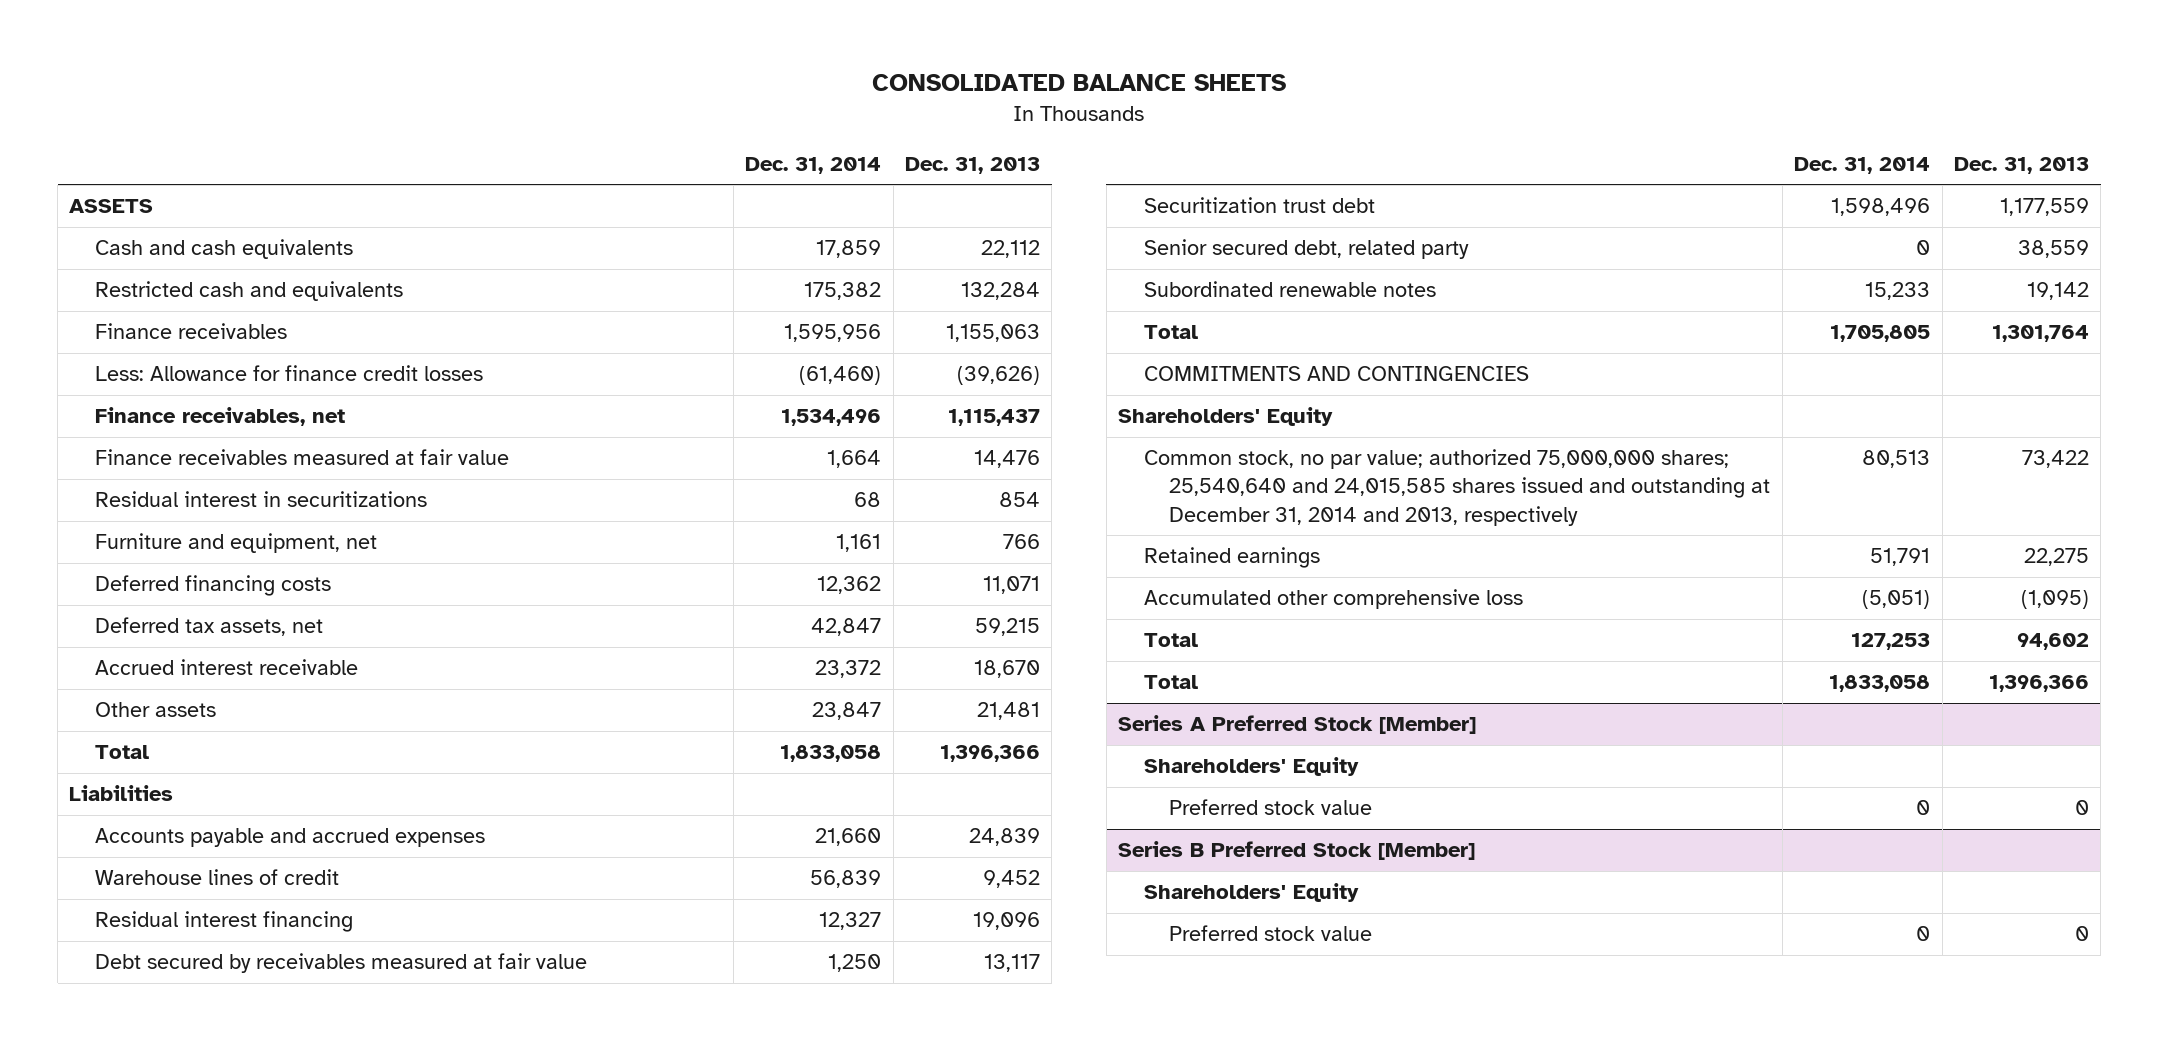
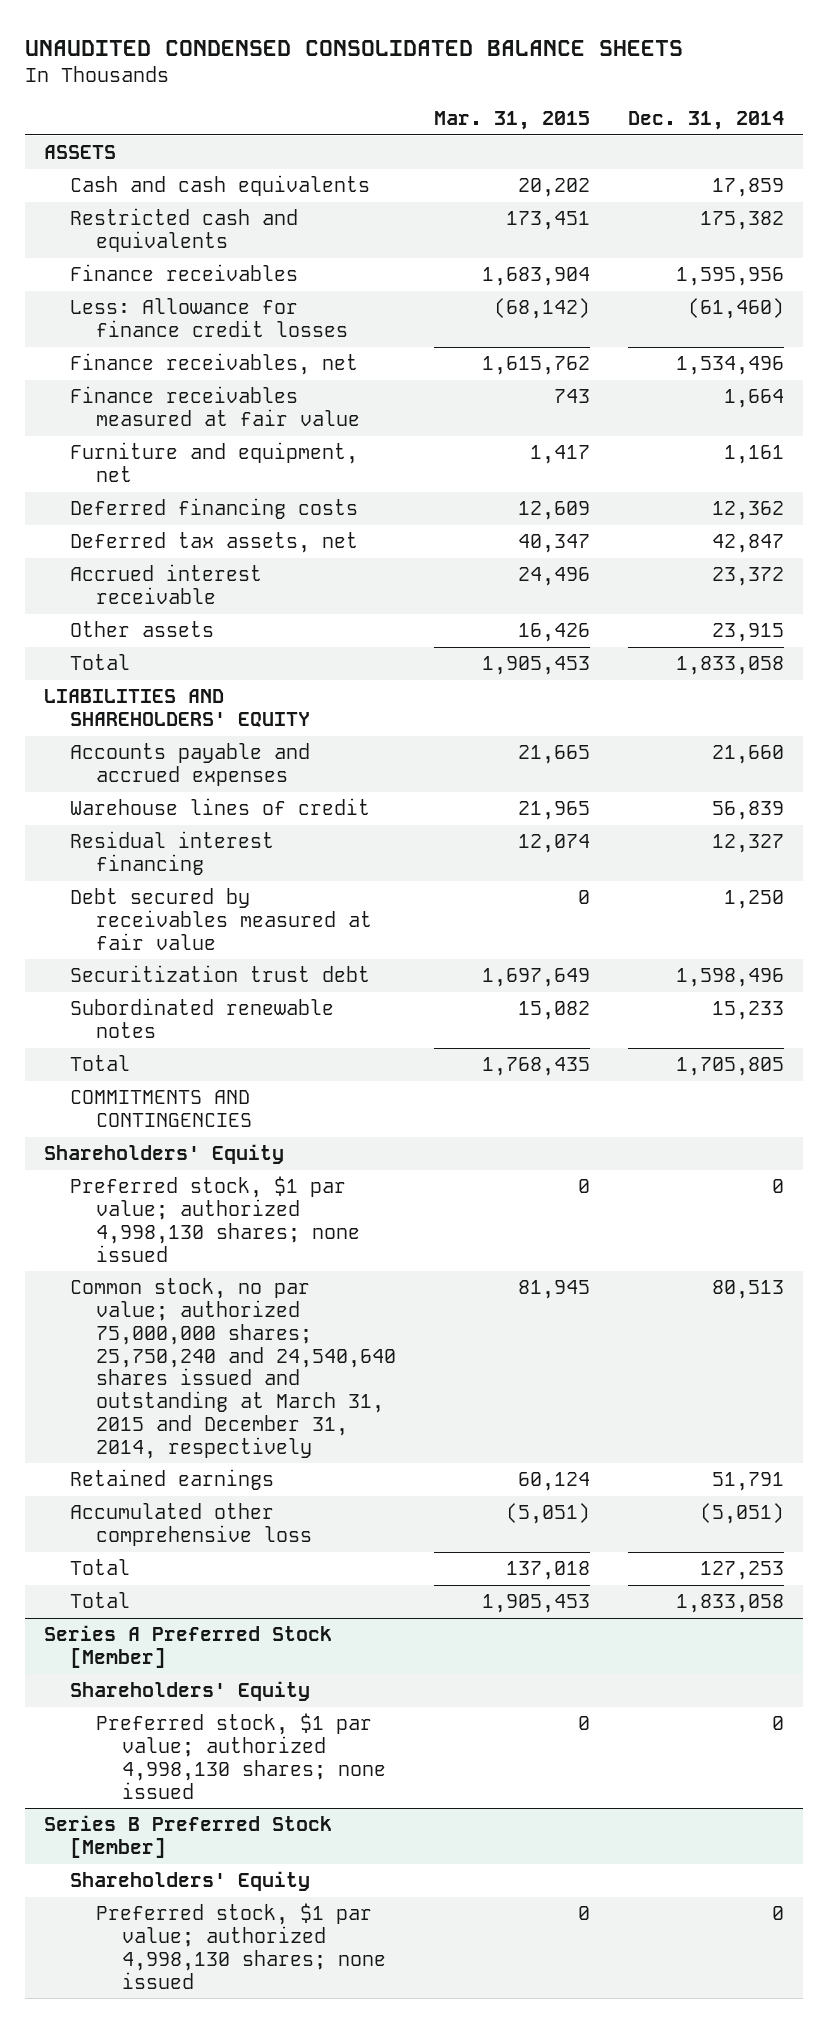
[872,74,1287,92] CONSOLIDATED BALANCE SHEETS -> [25,39,684,56] UNAUDITED CONDENSED CONSOLIDATED BALANCE SHEETS
[905,156,1041,174] Dec. 31, 2013 -> none
none -> [434,111,591,131] Mar. 31, 2015
[94,491,427,508] Residual interest in securitizations -> none
[812,702,882,721] 23,847 -> [712,623,785,643] 23,915
[69,785,174,802] Liabilities -> none
none -> [44,689,311,728] LIABILITIES AND SHAREHOLDERS' EQUITY
[1143,239,1469,260] Senior secured debt, related party -> none
none -> [70,1176,360,1262] Preferred stock, $1 par value; authorized 4,998,130 shares; none issued
[1143,449,1771,526] Common stock, no par value; authorized 75,000,000 shares; 25,540,640 and 24,015,585 shares issued and outstanding at December 31, 2014 and 2013, respectively -> [70,1278,396,1459] Common stock, no par value; authorized 75,000,000 shares; 25,750,240 and 24,540,640 shares issued and outstanding at March 31, 2015 and December 31, 2014, respectively
[1169,799,1373,816] Preferred stock value -> [95,1713,386,1799] Preferred stock, $1 par value; authorized 4,998,130 shares; none issued
[1169,925,1373,942] Preferred stock value -> [95,1903,386,1989] Preferred stock, $1 par value; authorized 4,998,130 shares; none issued

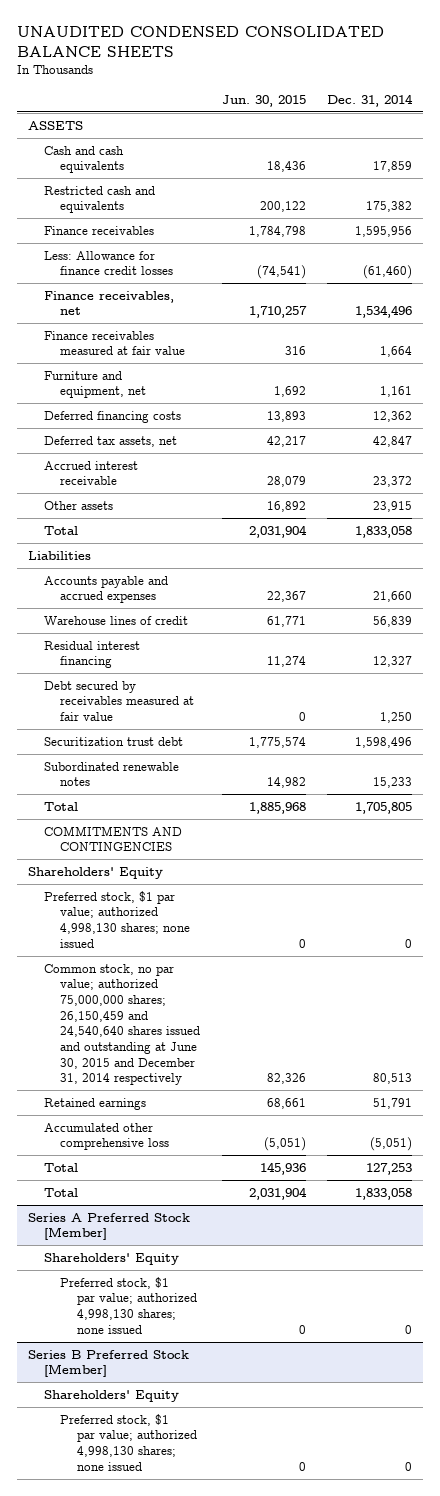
[434,111,591,131] Mar. 31, 2015 -> none
none -> [221,95,306,108] Jun. 30, 2015
[44,689,311,728] LIABILITIES AND SHAREHOLDERS' EQUITY -> none
none -> [27,550,91,560] Liabilities
[70,1278,396,1459] Common stock, no par value; authorized 75,000,000 shares; 25,750,240 and 24,540,640 shares issued and outstanding at March 31, 2015 and December 31, 2014, respectively -> [44,963,201,1086] Common stock, no par value; authorized 75,000,000 shares; 26,150,459 and 24,540,640 shares issued and outstanding at June 30, 2015 and December 31, 2014 respectively

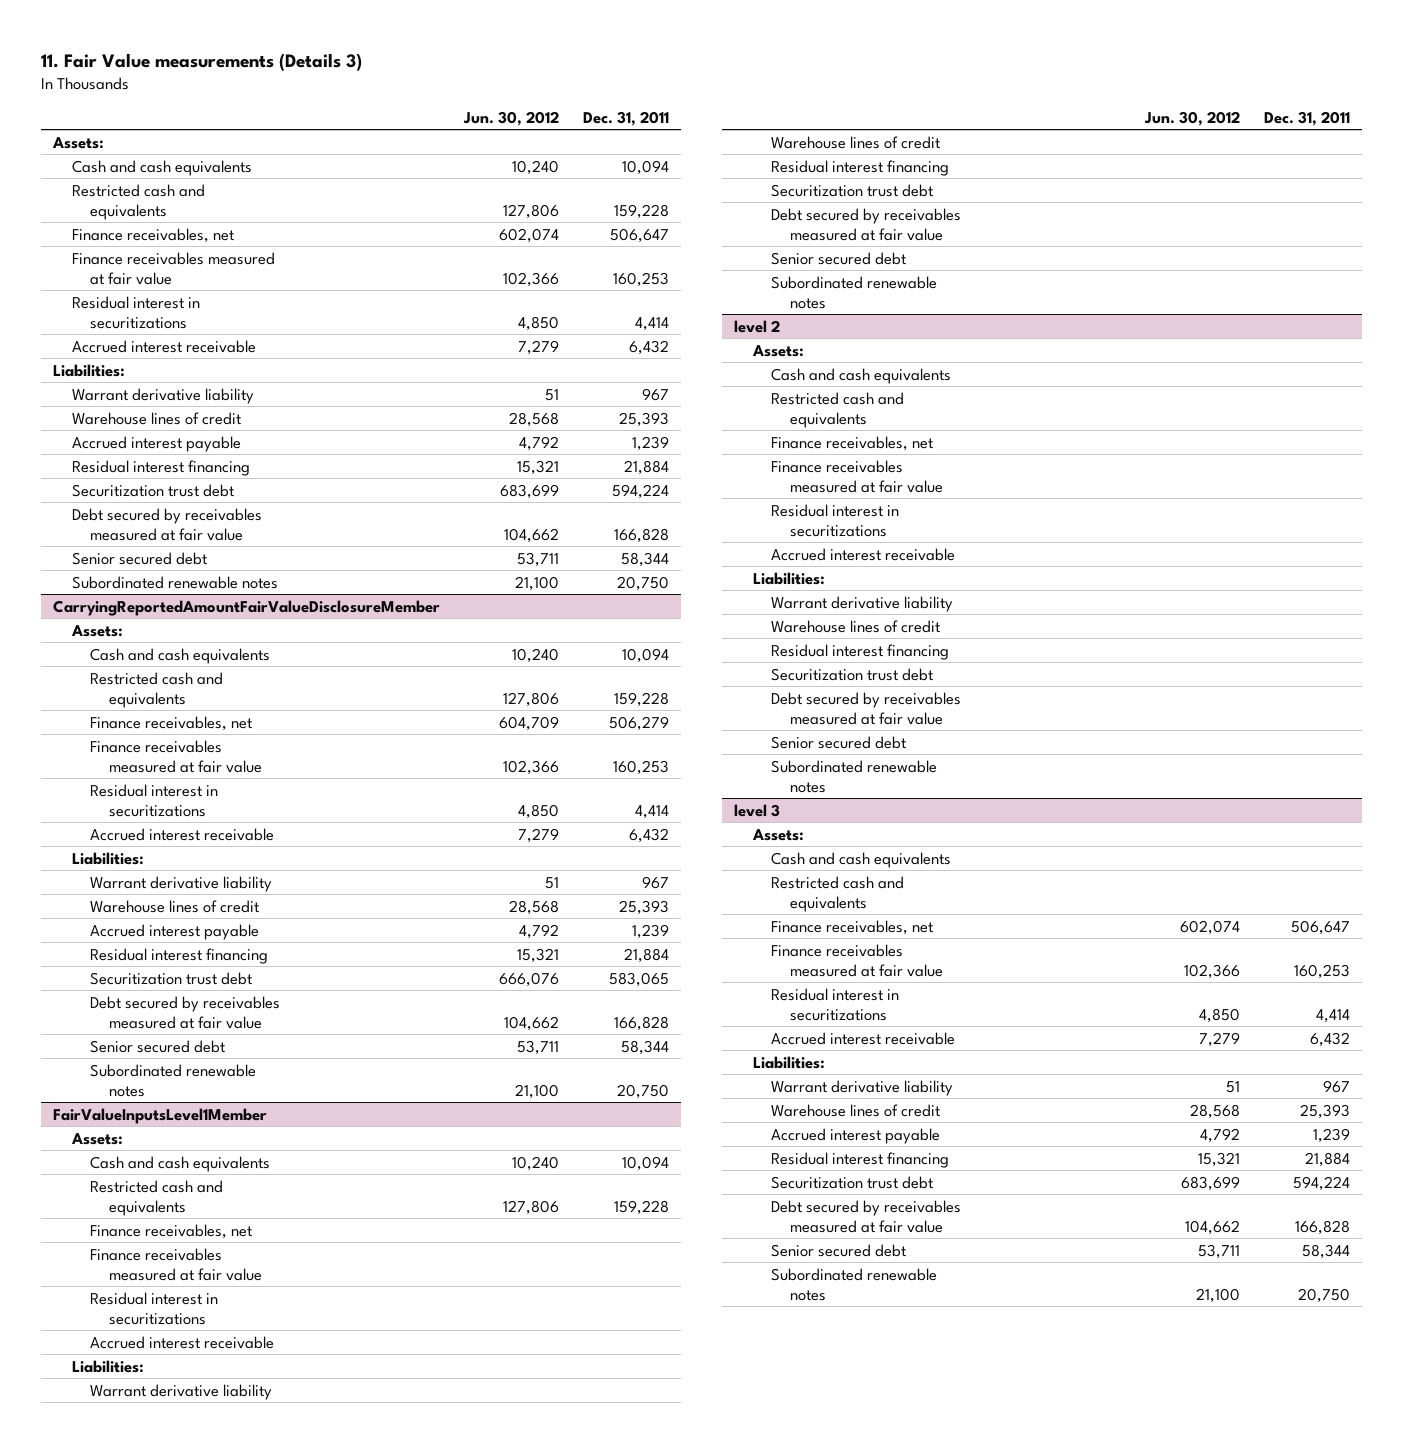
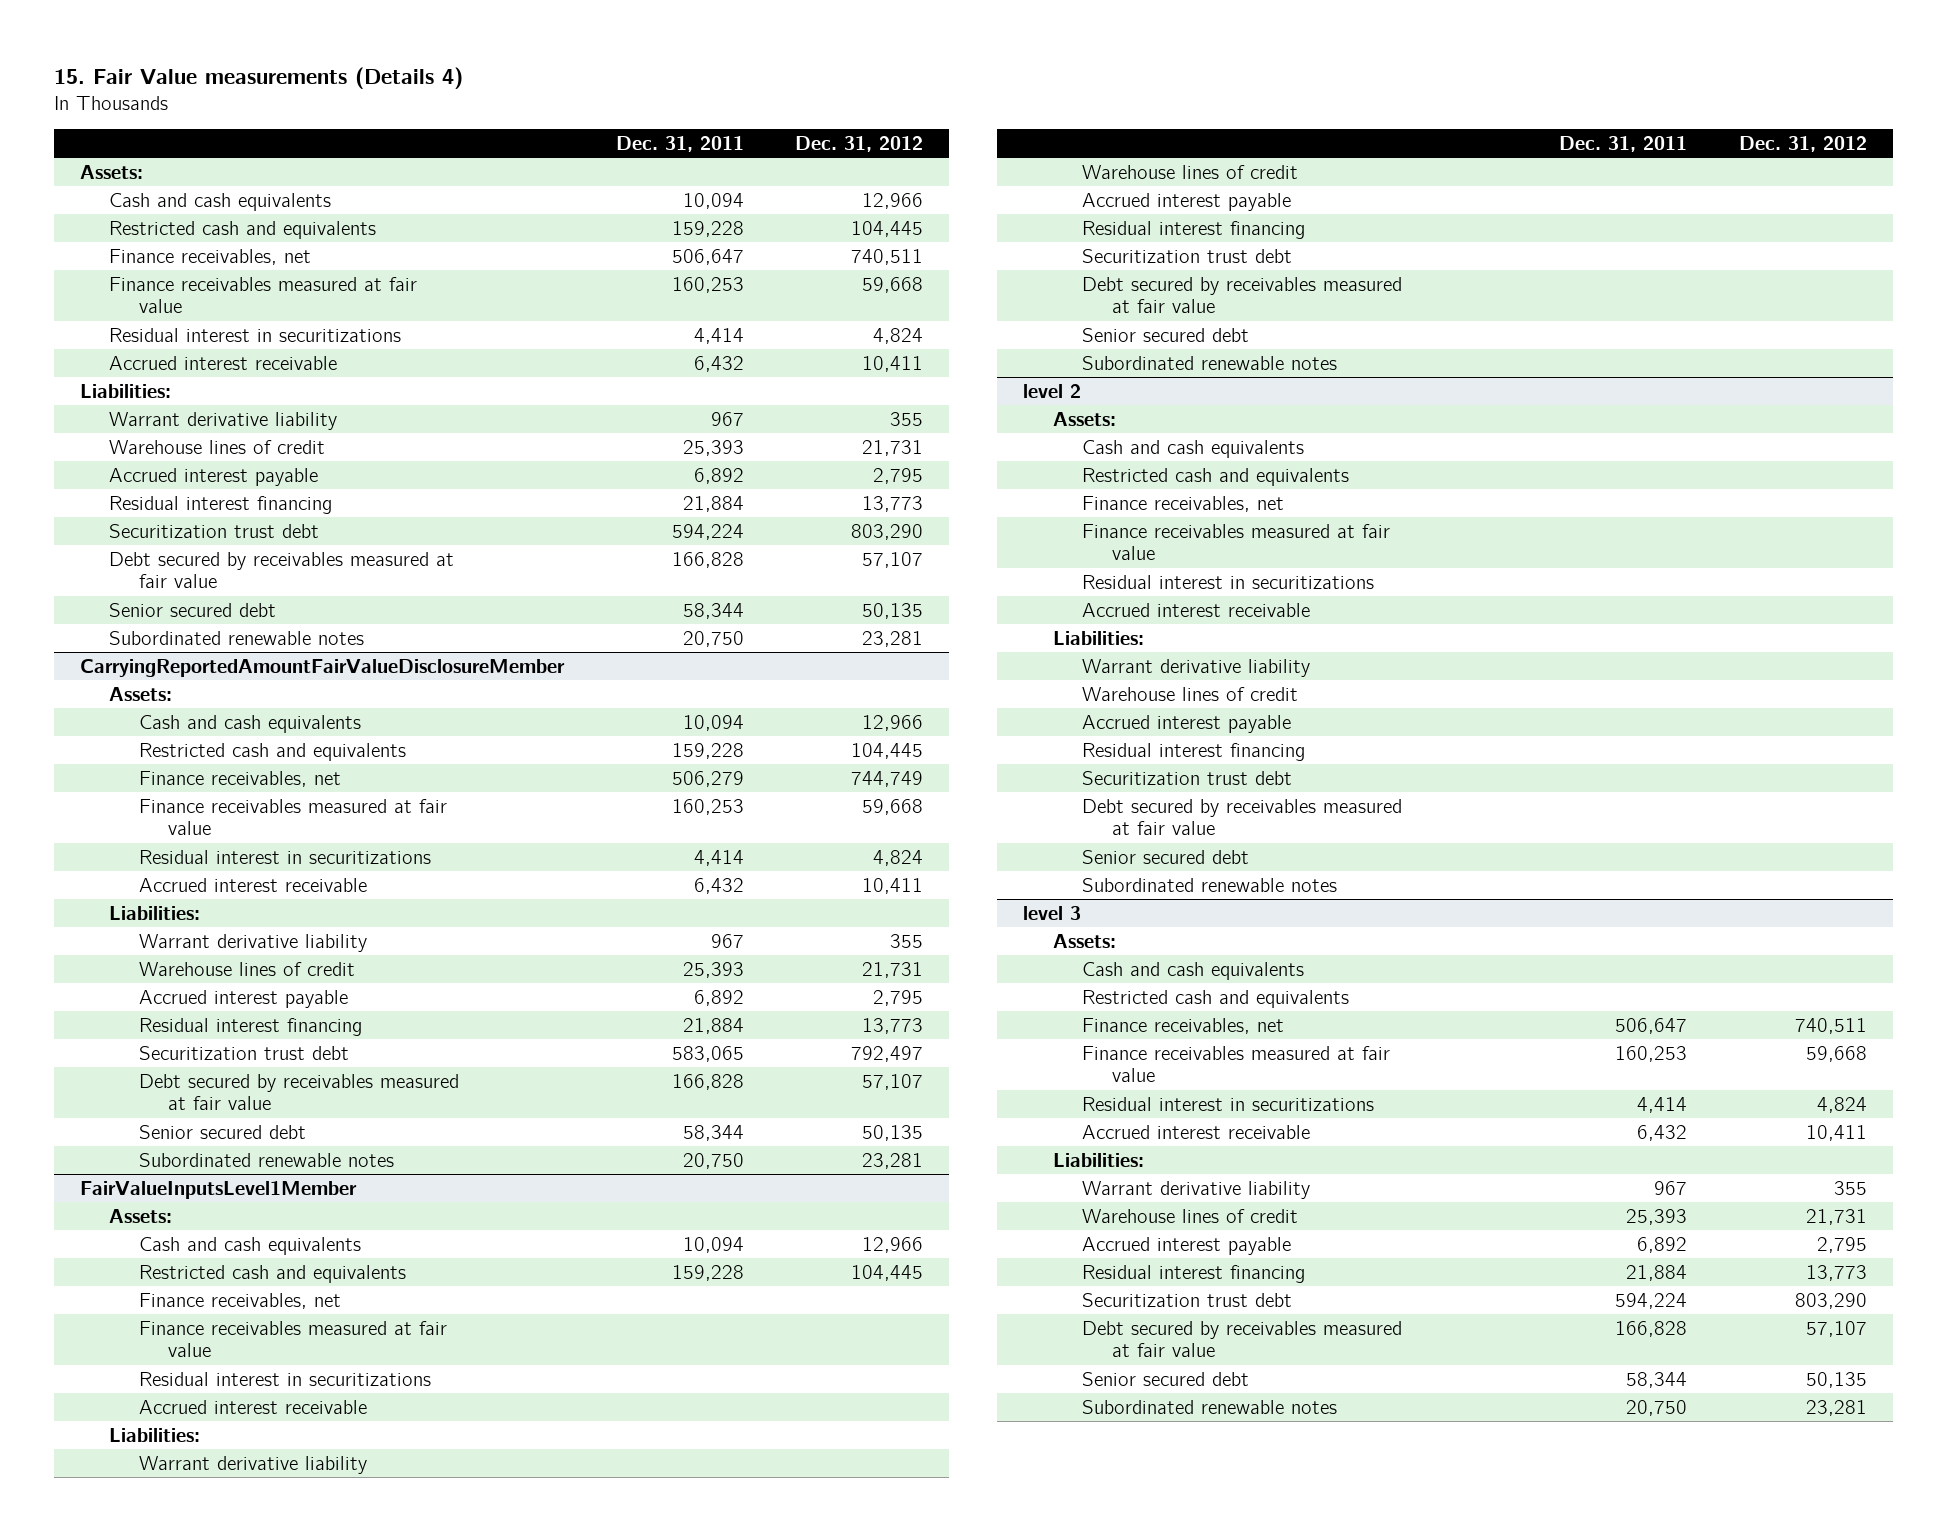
[41,52,363,71] 11. Fair Value measurements (Details 3) -> [53,66,463,89] 15. Fair Value measurements (Details 4)
[463,110,560,126] Jun. 30, 2012 -> none
none -> [795,135,924,152] Dec. 31, 2012
[632,435,670,451] 1,239 -> [693,467,744,484] 6,892
[632,923,670,939] 1,239 -> [693,989,744,1006] 6,892
none -> [1082,192,1292,211] Accrued interest payable
none -> [1082,714,1292,733] Accrued interest payable
[1312,1127,1350,1143] 1,239 -> [1637,1236,1688,1253] 6,892

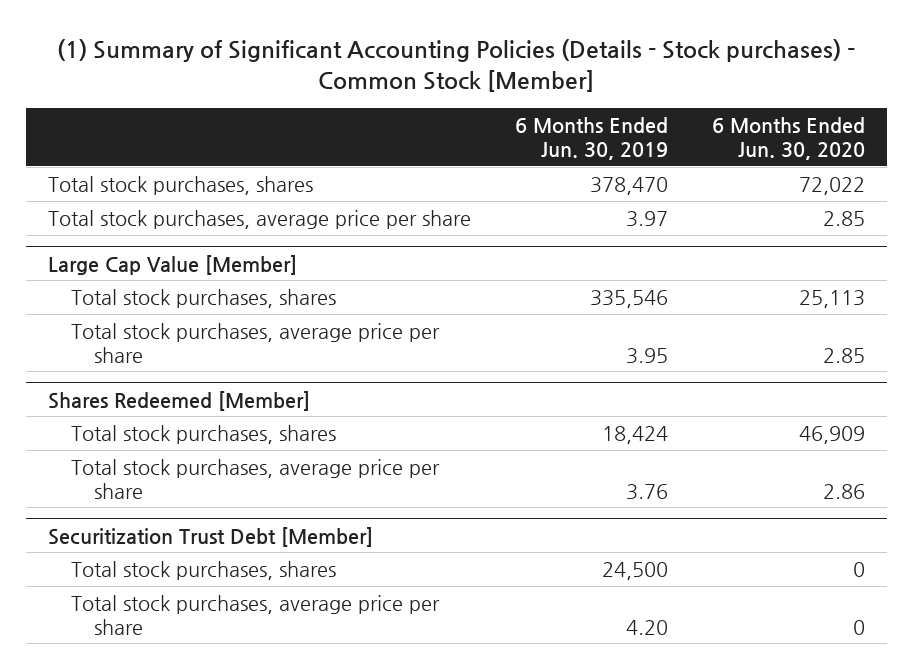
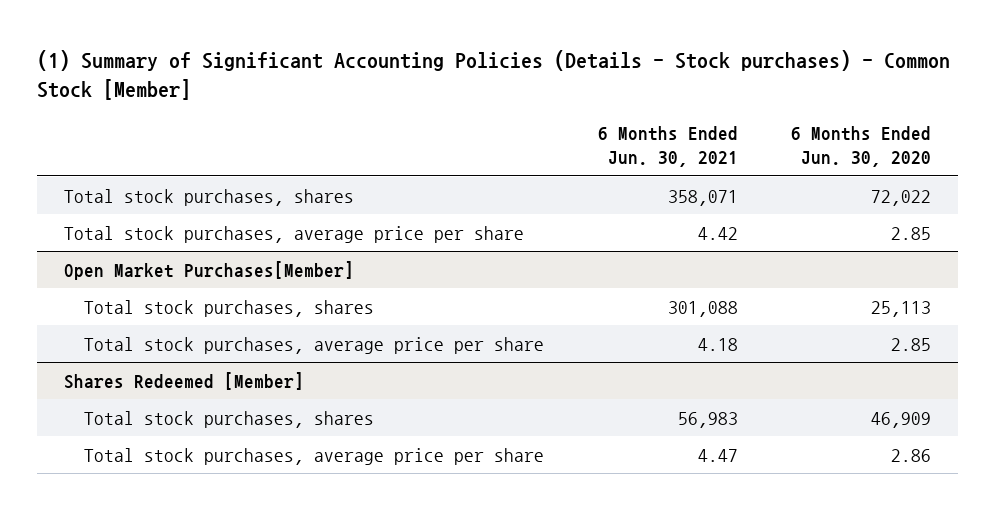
[514,116,668,160] 6 Months Ended Jun. 30, 2019 -> none
none -> [597,126,738,168] 6 Months Ended Jun. 30, 2021
[47,254,297,275] Large Cap Value [Member] -> [64,260,355,280] Open Market Purchases[Member]
[47,526,373,547] Securitization Trust Debt [Member] -> none
[70,560,336,580] Total stock purchases, shares -> none
[70,594,440,635] Total stock purchases, average price per share -> none

